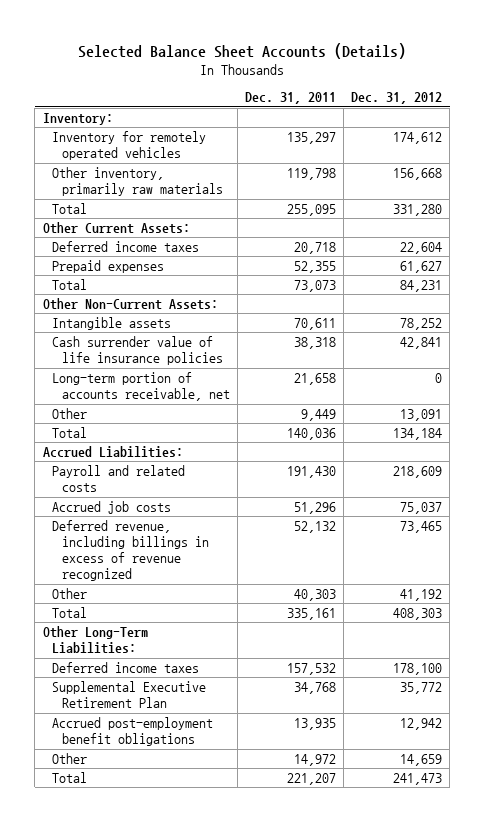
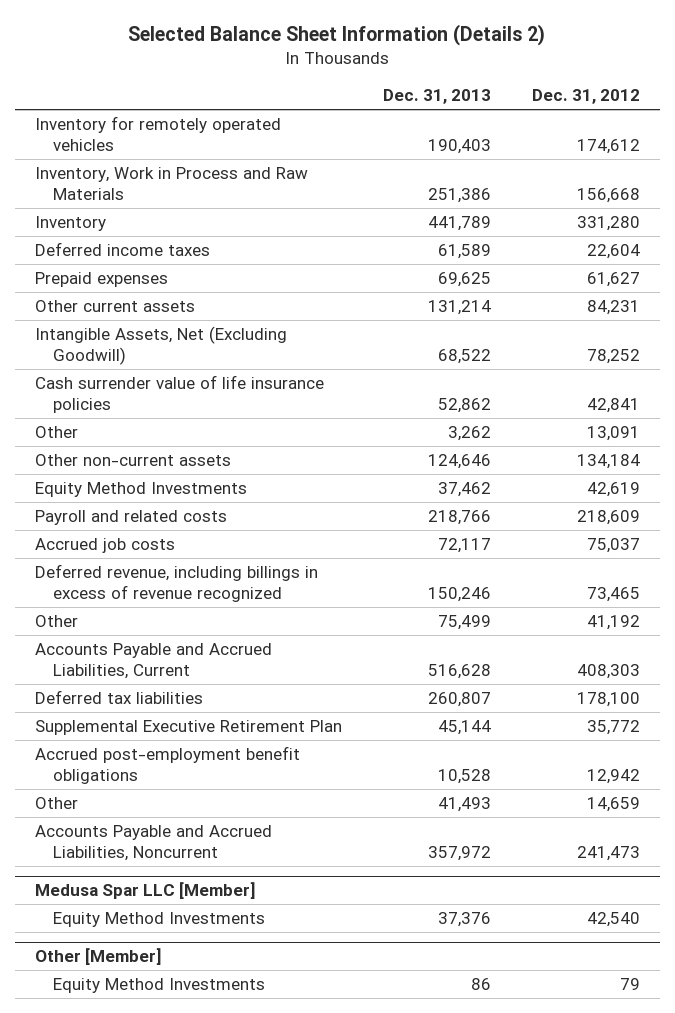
[78,42,407,59] Selected Balance Sheet Accounts (Details) -> [128,24,546,47] Selected Balance Sheet Information (Details 2)
[245,92,337,105] Dec. 31, 2011 -> none
none -> [382,89,491,105] Dec. 31, 2013
[42,113,113,126] Inventory: -> none
[42,222,190,235] Other Current Assets: -> none
[52,167,224,197] Other inventory, primarily raw materials -> [35,167,309,200] Inventory, Work in Process and Raw Materials
[52,203,88,215] Total -> [35,216,107,232] Inventory
[42,298,218,311] Other Non-Current Assets: -> none
[52,279,88,291] Total -> [35,300,196,313] Other current assets
[52,317,172,331] Intangible assets -> [35,326,288,365] Intangible Assets, Net (Excluding Goodwill)
[52,372,231,402] Long-term portion of accounts receivable, net -> none
[42,446,183,459] Accrued Liabilities: -> none
[52,427,88,439] Total -> [35,454,232,467] Other non-current assets
none -> [35,482,248,498] Equity Method Investments
[42,626,148,655] Other Long-Term Liabilities: -> none
[52,607,88,619] Total -> [35,643,273,679] Accounts Payable and Accrued Liabilities, Current
[52,662,200,674] Deferred income taxes -> [35,690,204,705] Deferred tax liabilities
[52,772,88,784] Total -> [35,825,273,861] Accounts Payable and Accrued Liabilities, Noncurrent
none -> [35,882,257,900] Medusa Spar LLC [Member]
none -> [53,912,266,928] Equity Method Investments
none -> [35,948,163,966] Other [Member]
none -> [53,978,266,994] Equity Method Investments

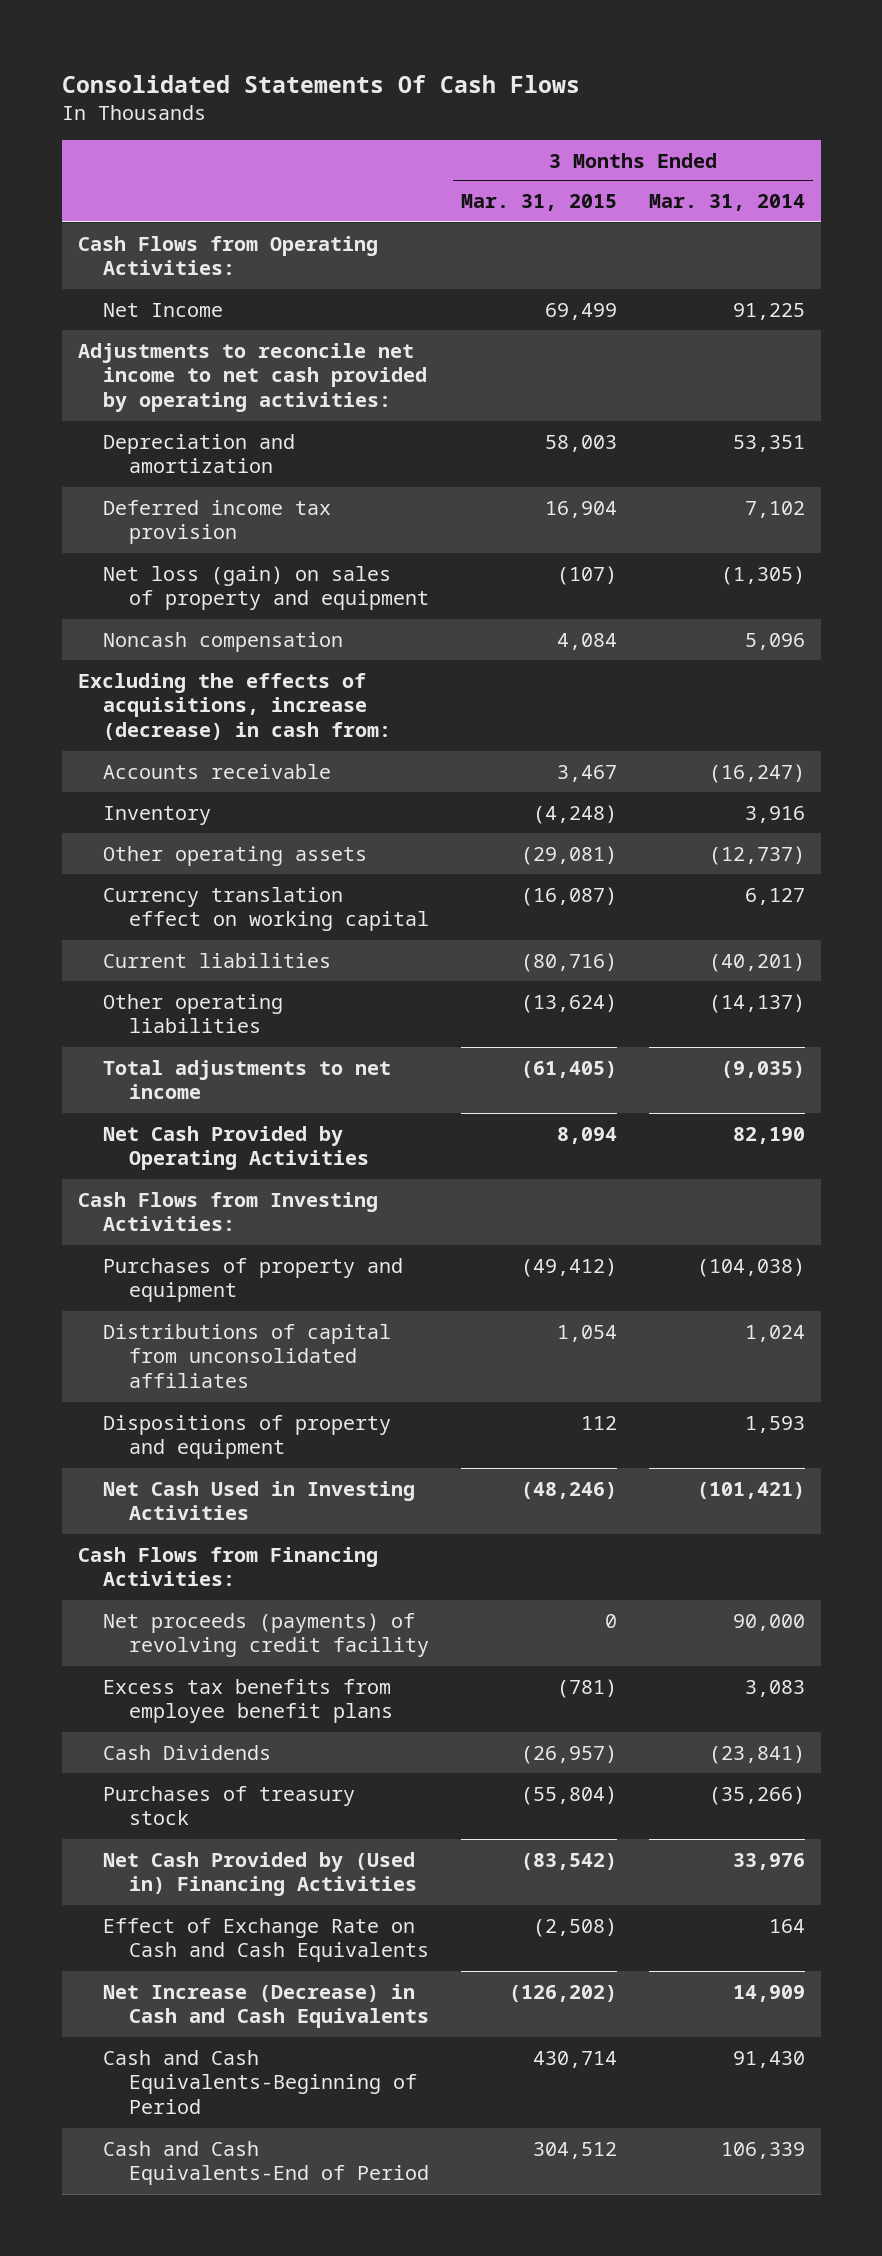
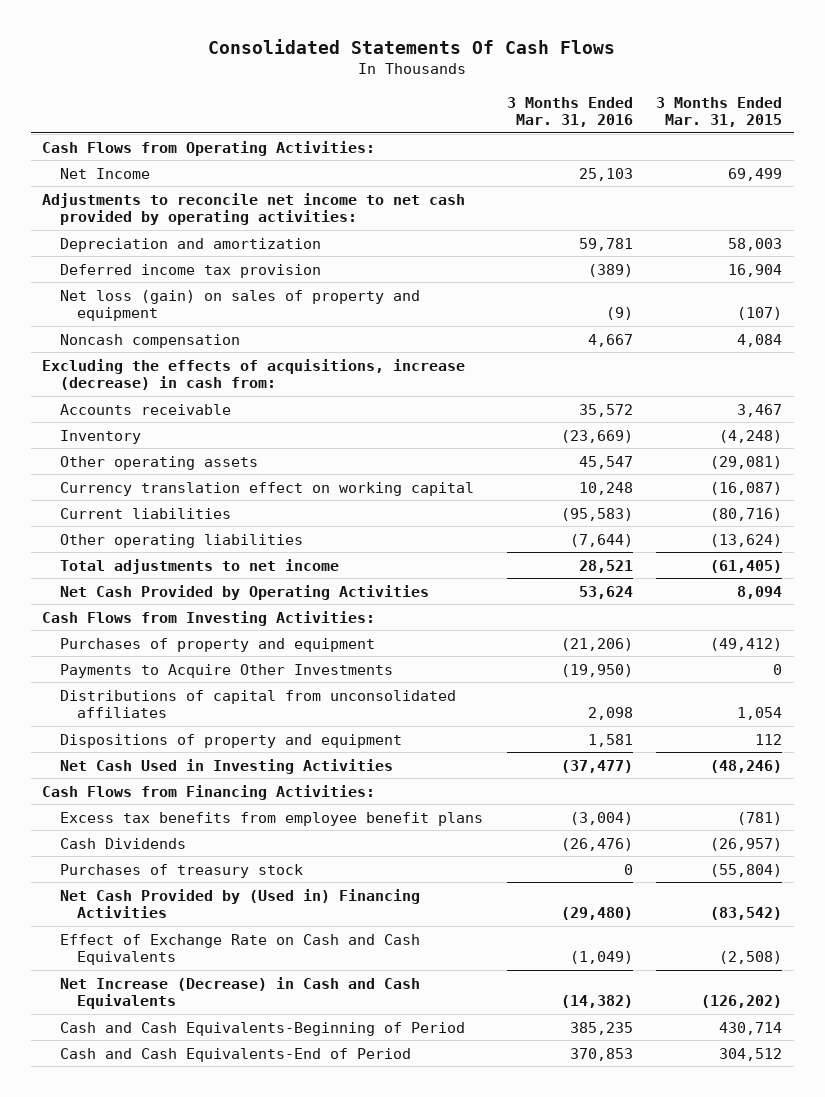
[648,194,805,212] Mar. 31, 2014 -> none
none -> [506,96,633,128] 3 Months Ended Mar. 31, 2016
none -> [59,663,393,678] Payments to Acquire Other Investments
[103,1612,429,1658] Net proceeds (payments) of revolving credit facility -> none

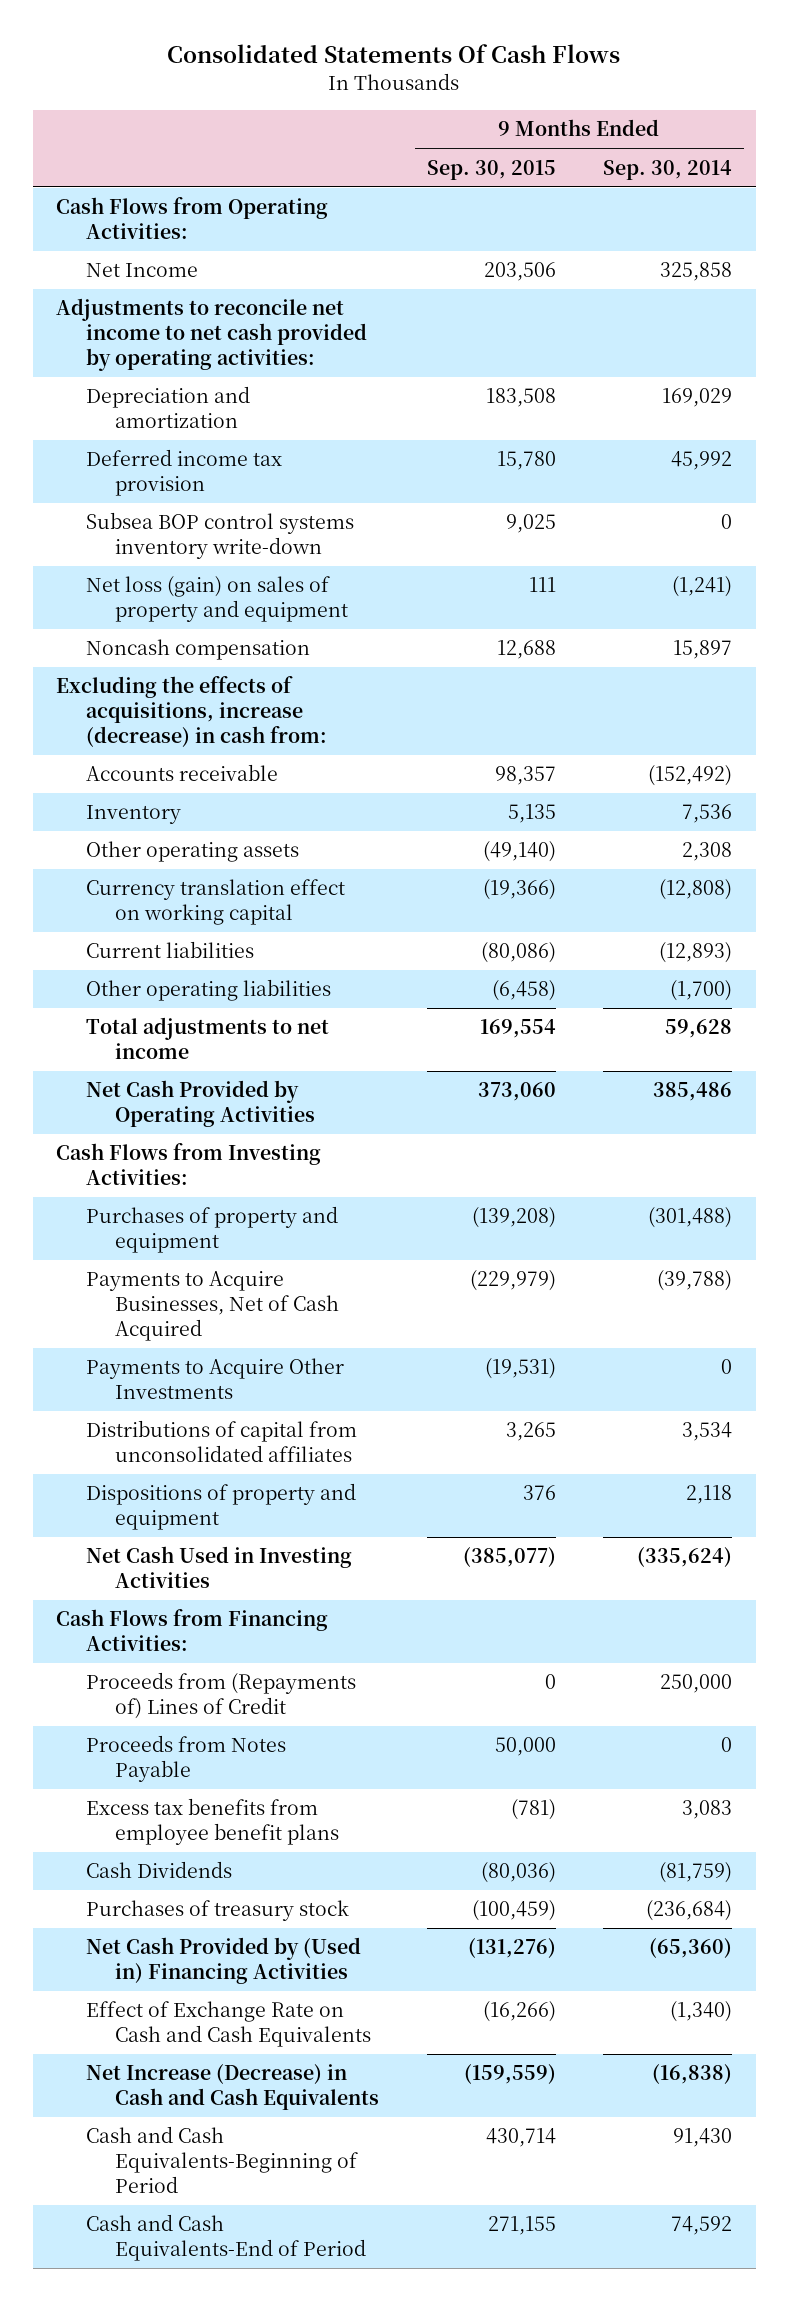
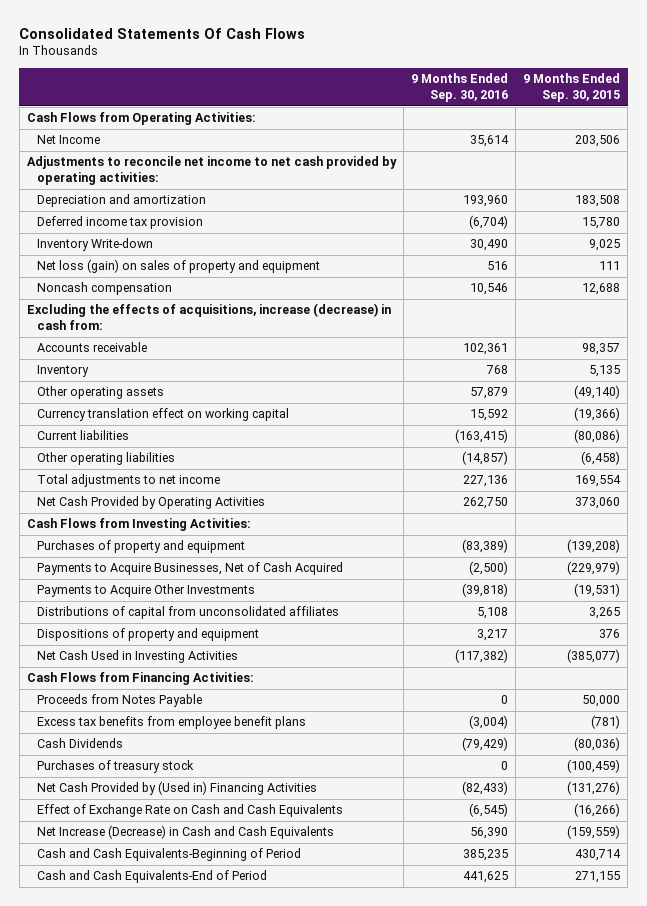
[603,159,733,180] Sep. 30, 2014 -> none
none -> [411,73,509,103] 9 Months Ended Sep. 30, 2016
[85,512,354,560] Subsea BOP control systems inventory write-down -> [37,238,154,252] Inventory Write-down
[85,1672,356,1720] Proceeds from (Repayments of) Lines of Credit -> none

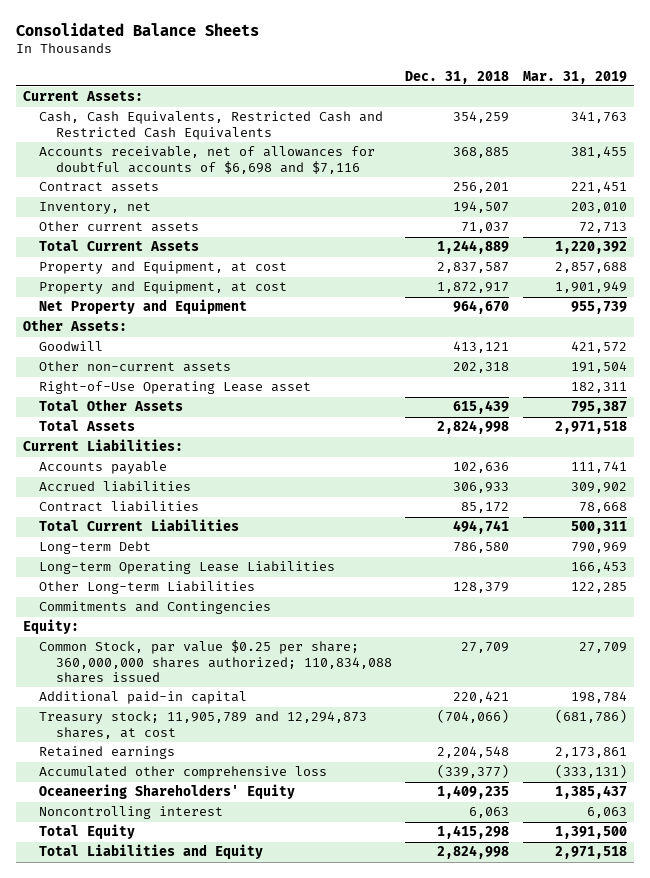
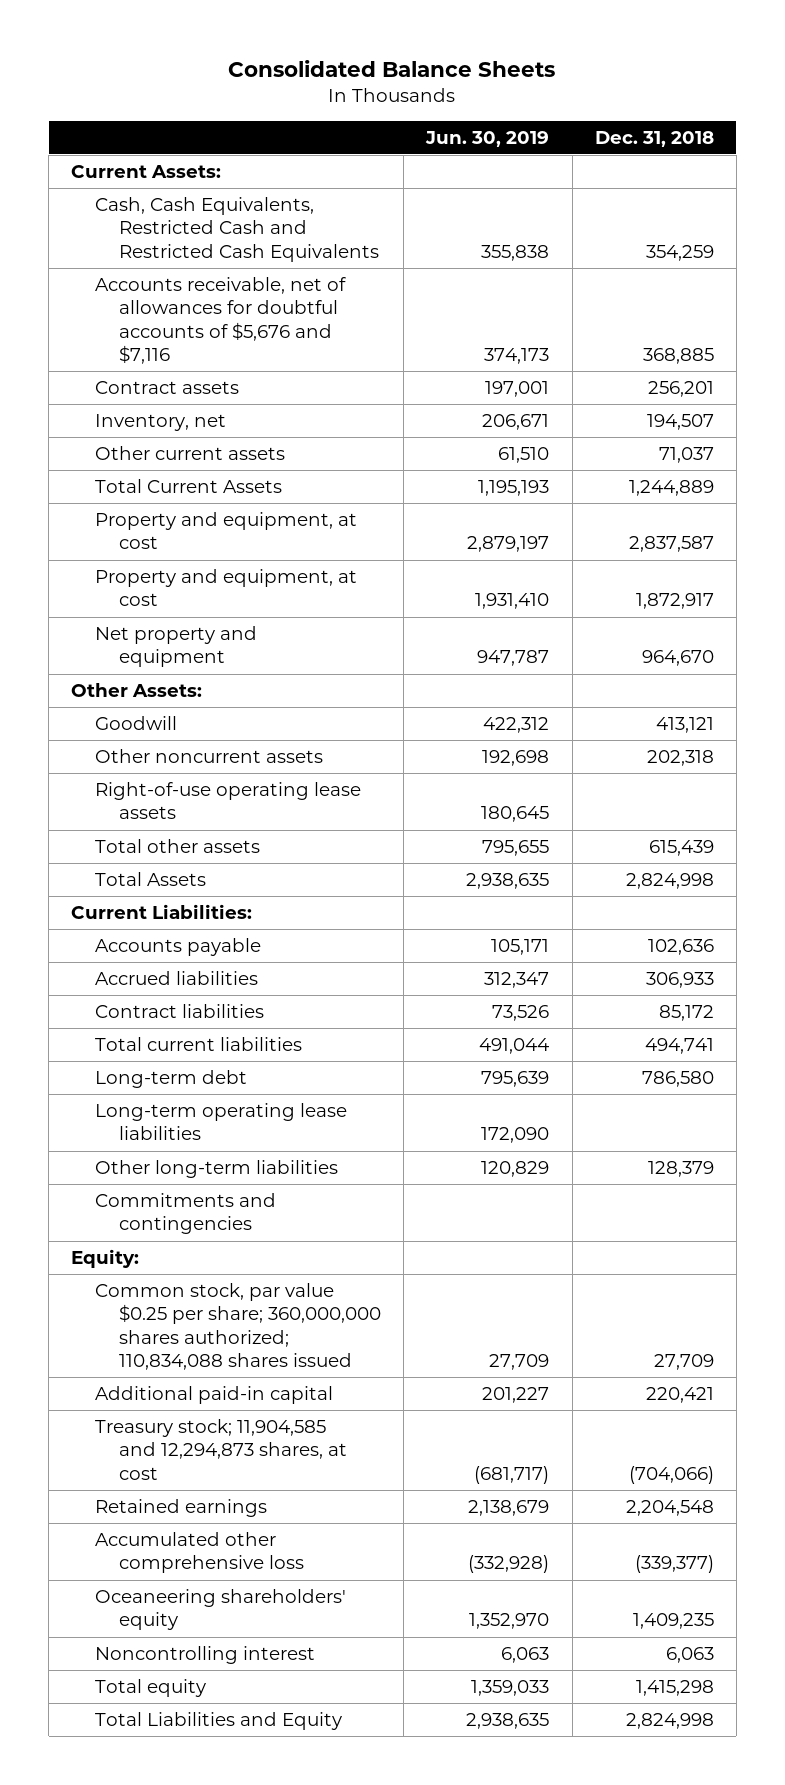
[523,70,628,84] Mar. 31, 2019 -> none
none -> [425,130,550,147] Jun. 30, 2019
[39,146,376,174] Accounts receivable, net of allowances for doubtful accounts of $6,698 and $7,116 -> [95,277,347,365] Accounts receivable, net of allowances for doubtful accounts of $5,676 and $7,116
[39,261,288,275] Property and Equipment, at cost -> [95,512,358,550] Property and equipment, at cost
[39,281,288,295] Property and Equipment, at cost -> [95,569,358,607] Property and equipment, at cost
[39,299,248,315] Net Property and Equipment -> [95,626,258,668] Net property and equipment
[39,361,232,373] Other non-current assets -> [95,749,324,764] Other noncurrent assets
[39,381,312,395] Right-of-Use Operating Lease asset -> [95,782,362,820] Right-of-use operating lease assets
[39,399,184,412] Total Other Assets -> [95,839,261,854] Total other assets
[39,519,240,532] Total Current Liabilities -> [95,1037,303,1052] Total current liabilities
[39,541,152,555] Long-term Debt -> [95,1070,248,1089] Long-term debt
[39,561,336,575] Long-term Operating Lease Liabilities -> [95,1103,348,1141] Long-term operating lease liabilities
[39,581,256,595] Other Long-term Liabilities -> [95,1160,339,1179] Other long-term liabilities
[39,601,272,615] Commitments and Contingencies -> [95,1193,277,1235] Commitments and contingencies
[39,640,392,684] Common Stock, par value $0.25 per share; 360,000,000 shares authorized; 110,834,088 shares issued -> [95,1283,381,1371] Common stock, par value $0.25 per share; 360,000,000 shares authorized; 110,834,088 shares issued
[39,711,368,739] Treasury stock; 11,905,789 and 12,294,873 shares, at cost -> [95,1419,347,1480] Treasury stock; 11,904,585 and 12,294,873 shares, at cost
[39,784,296,800] Oceaneering Shareholders' Equity -> [95,1589,347,1631] Oceaneering shareholders' equity
[39,824,136,840] Total Equity -> [95,1679,207,1698] Total equity

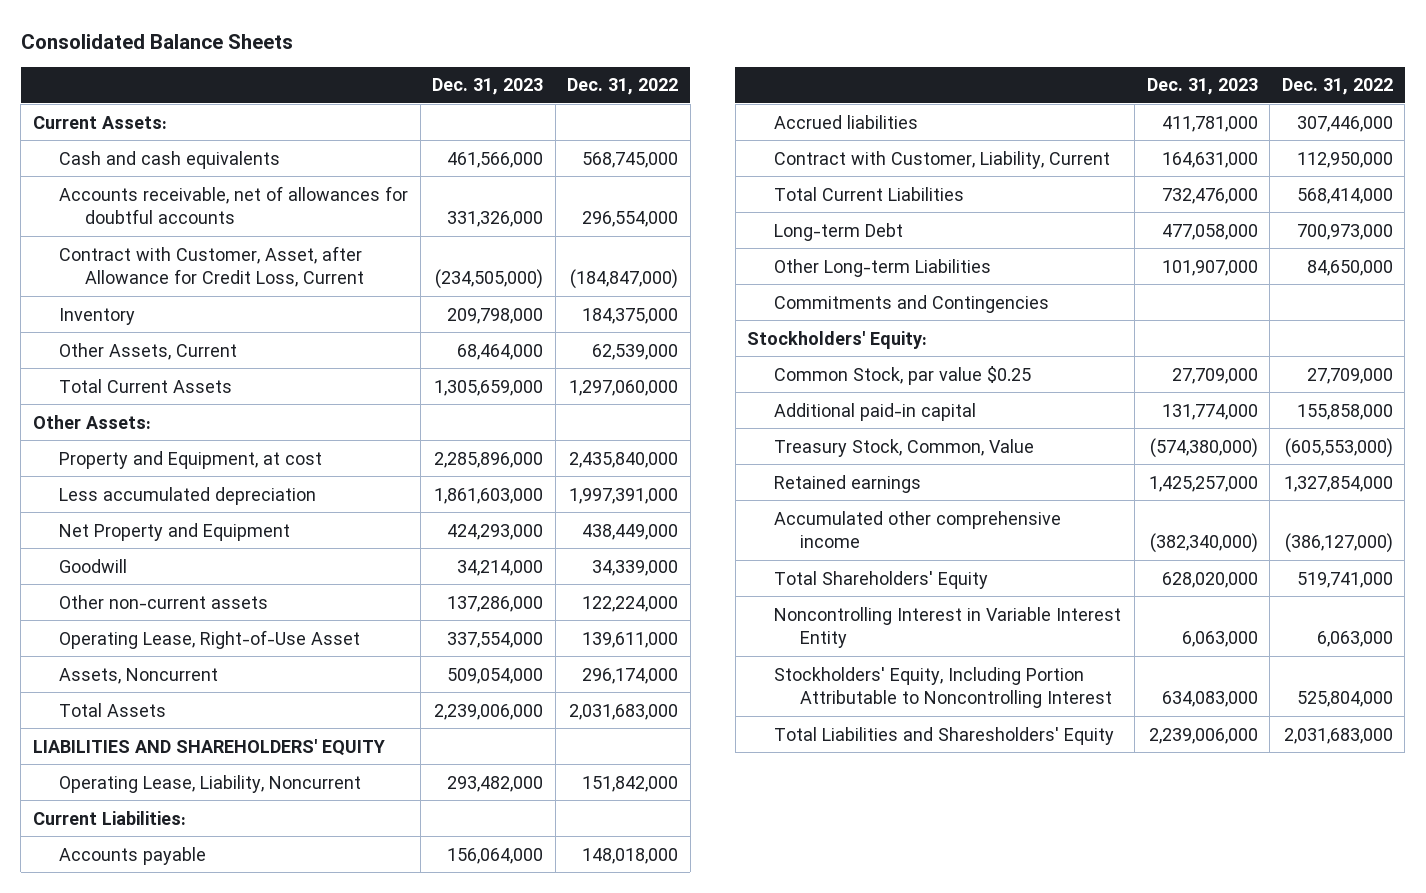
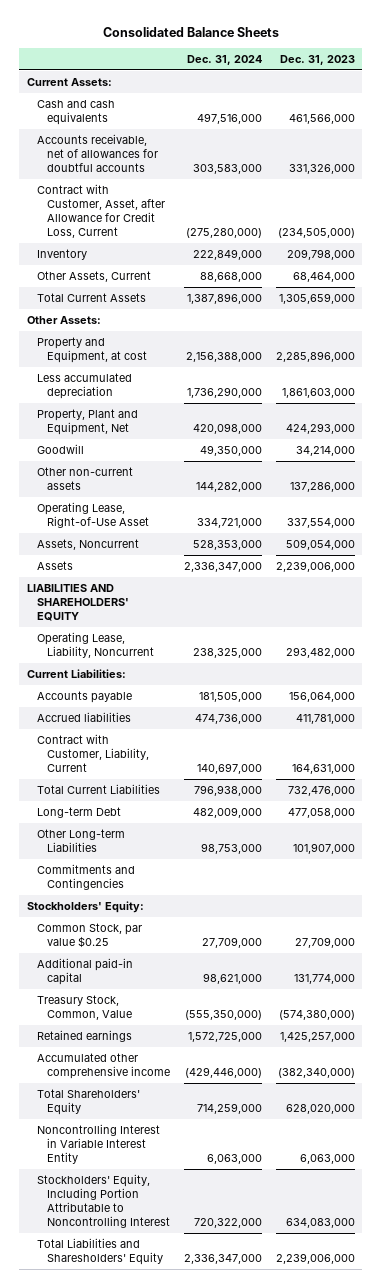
[567,78,679,96] Dec. 31, 2022 -> none
none -> [186,54,262,65] Dec. 31, 2024
[58,522,290,541] Net Property and Equipment -> [36,409,138,436] Property, Plant and Equipment, Net
[58,702,166,717] Total Assets -> [36,561,73,571] Assets

